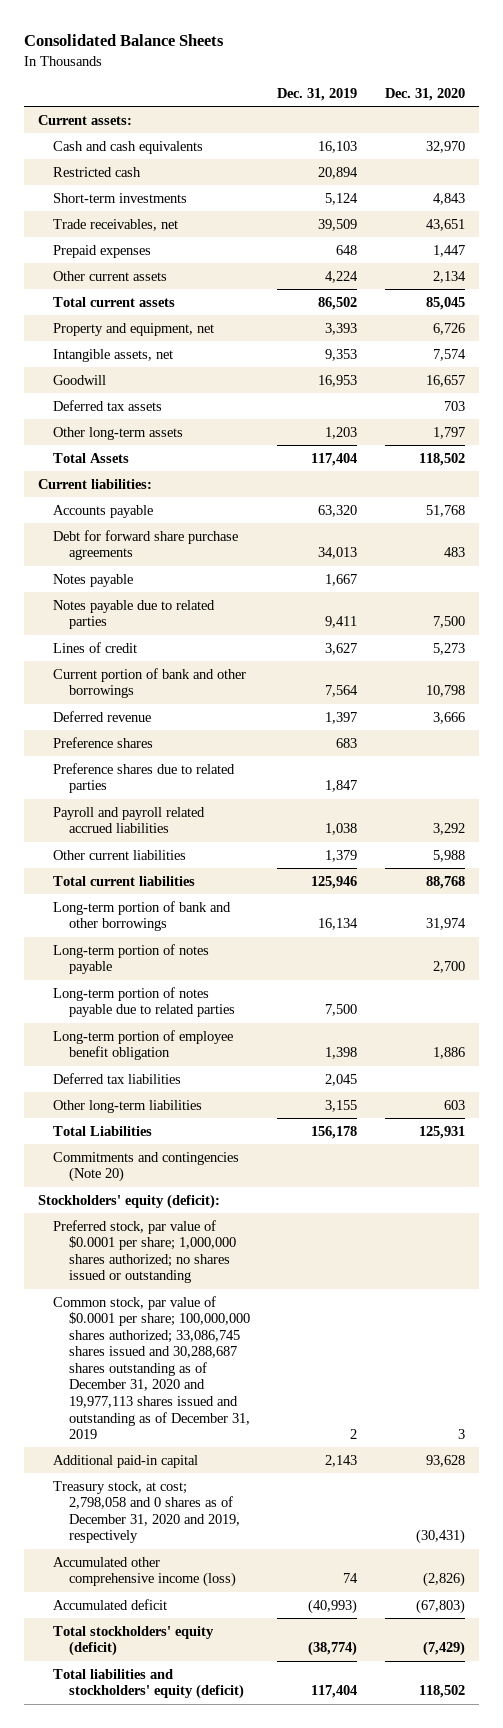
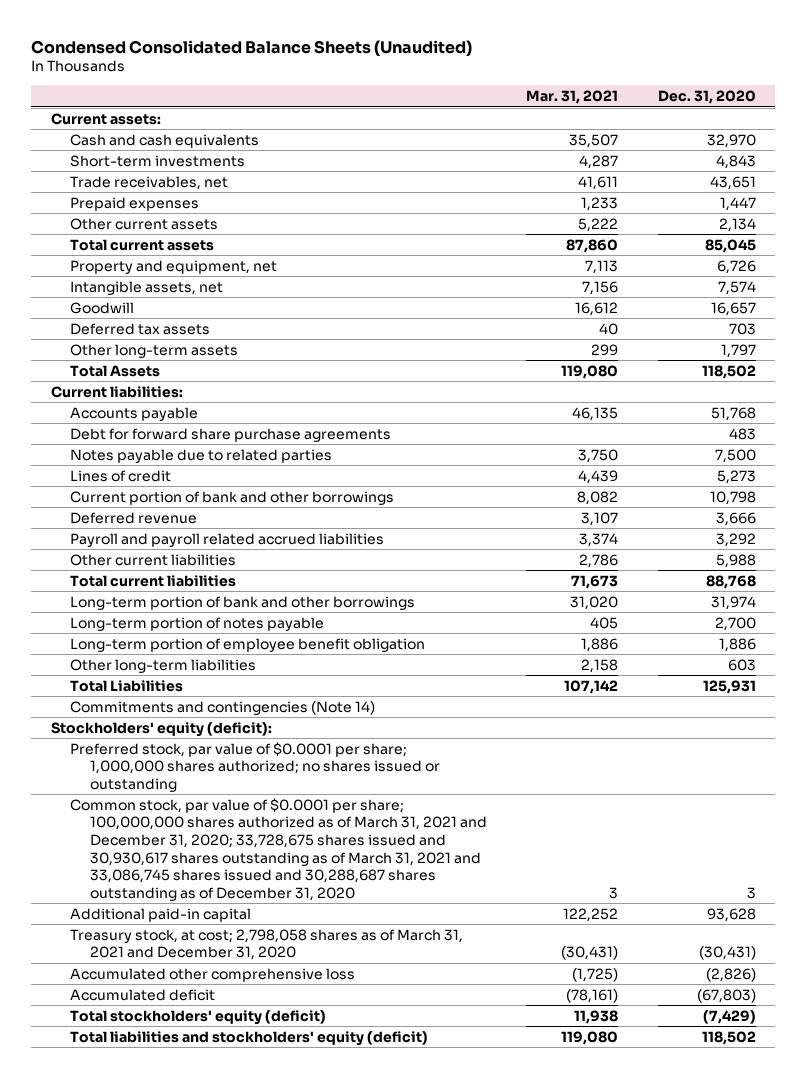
[24,34,225,47] Consolidated Balance Sheets -> [30,39,472,56] Condensed Consolidated Balance Sheets (Unaudited)
[277,87,358,101] Dec. 31, 2019 -> none
none -> [526,90,619,105] Mar. 31, 2021
[53,166,142,177] Restricted cash -> none
[53,573,134,587] Notes payable -> none
[53,736,154,748] Preference shares -> none
[53,762,236,794] Preference shares due to related parties -> none
[53,986,235,1018] Long-term portion of notes payable due to related parties -> none
[53,1072,182,1084] Deferred tax liabilities -> none
[53,1151,240,1183] Commitments and contingencies (Note 20) -> [70,700,376,715] Commitments and contingencies (Note 14)
[53,1295,250,1440] Common stock, par value of $0.0001 per share; 100,000,000 shares authorized; 33,086,745 shares issued and 30,288,687 shares outstanding as of December 31, 2020 and 19,977,113 shares issued and outstanding as of December 31, 2019 -> [70,797,487,901] Common stock, par value of $0.0001 per share; 100,000,000 shares authorized as of March 31, 2021 and December 31, 2020; 33,728,675 shares issued and 30,930,617 shares outstanding as of March 31, 2021 and 33,086,745 shares issued and 30,288,687 shares outstanding as of December 31, 2020
[53,1480,240,1544] Treasury stock, at cost; 2,798,058 and 0 shares as of December 31, 2020 and 2019, respectively -> [70,928,464,961] Treasury stock, at cost; 2,798,058 shares as of March 31, 2021 and December 31, 2020
[53,1556,236,1588] Accumulated other comprehensive income (loss) -> [70,967,356,982] Accumulated other comprehensive loss

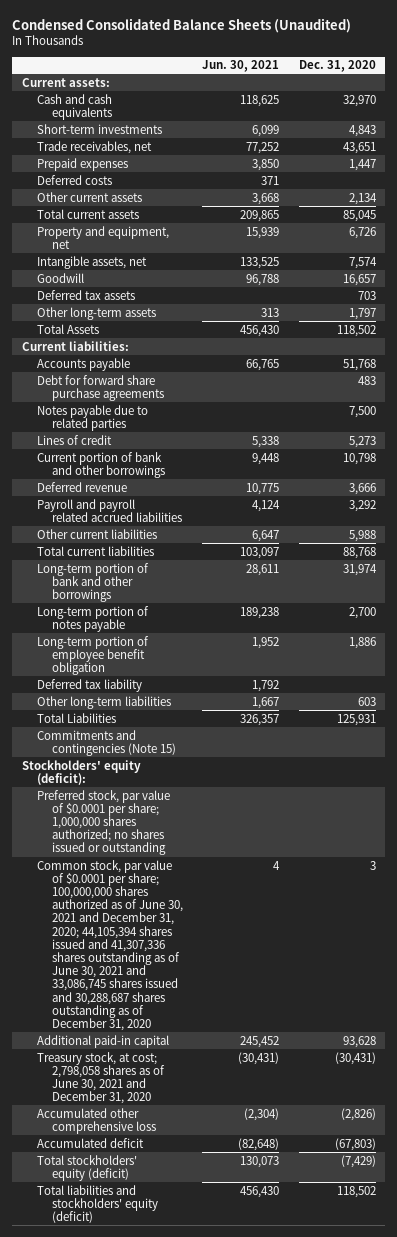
[526,90,619,105] Mar. 31, 2021 -> none
none -> [202,60,280,73] Jun. 30, 2021
none -> [36,174,112,185] Deferred costs
none -> [36,678,142,692] Deferred tax liability
[70,700,376,715] Commitments and contingencies (Note 14) -> [36,729,176,756] Commitments and contingencies (Note 15)
[70,797,487,901] Common stock, par value of $0.0001 per share; 100,000,000 shares authorized as of March 31, 2021 and December 31, 2020; 33,728,675 shares issued and 30,930,617 shares outstanding as of March 31, 2021 and 33,086,745 shares issued and 30,288,687 shares outstanding as of December 31, 2020 -> [36,859,183,1032] Common stock, par value of $0.0001 per share; 100,000,000 shares authorized as of June 30, 2021 and December 31, 2020; 44,105,394 shares issued and 41,307,336 shares outstanding as of June 30, 2021 and 33,086,745 shares issued and 30,288,687 shares outstanding as of December 31, 2020
[70,928,464,961] Treasury stock, at cost; 2,798,058 shares as of March 31, 2021 and December 31, 2020 -> [36,1051,165,1105] Treasury stock, at cost; 2,798,058 shares as of June 30, 2021 and December 31, 2020

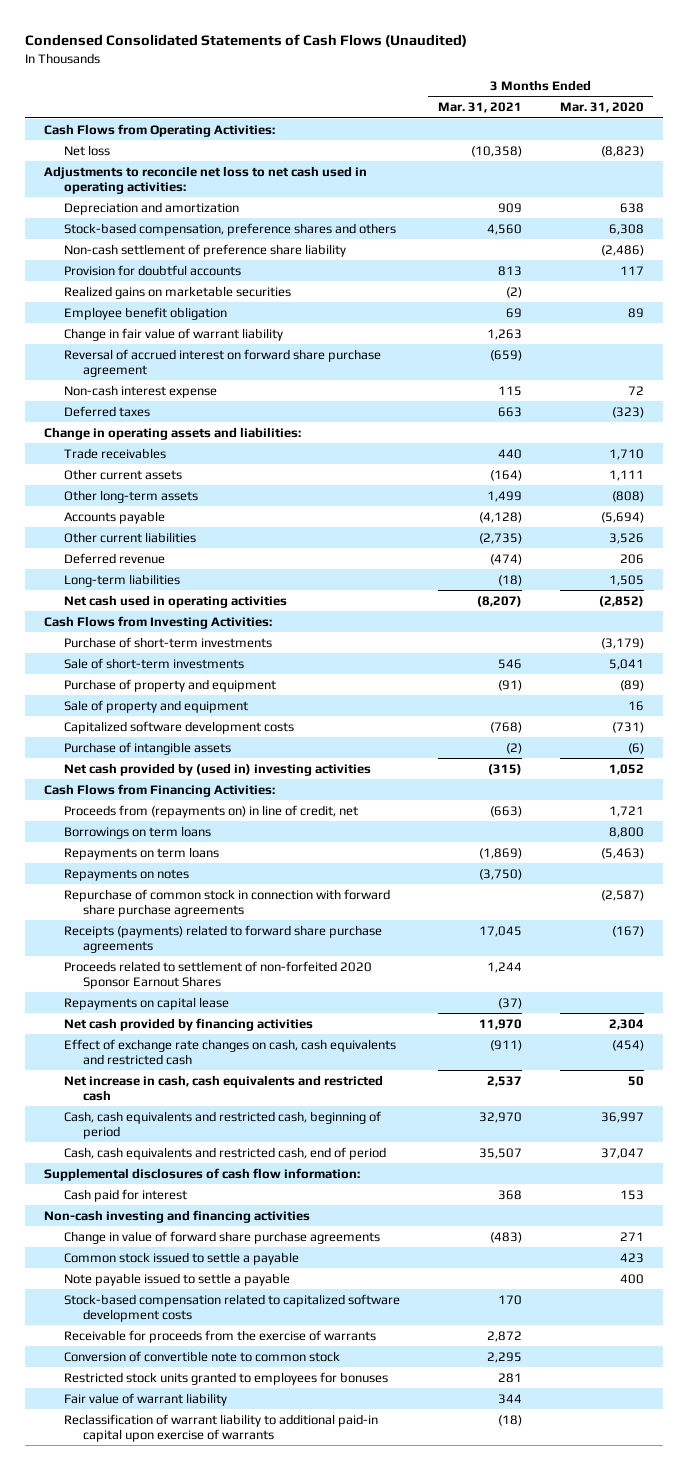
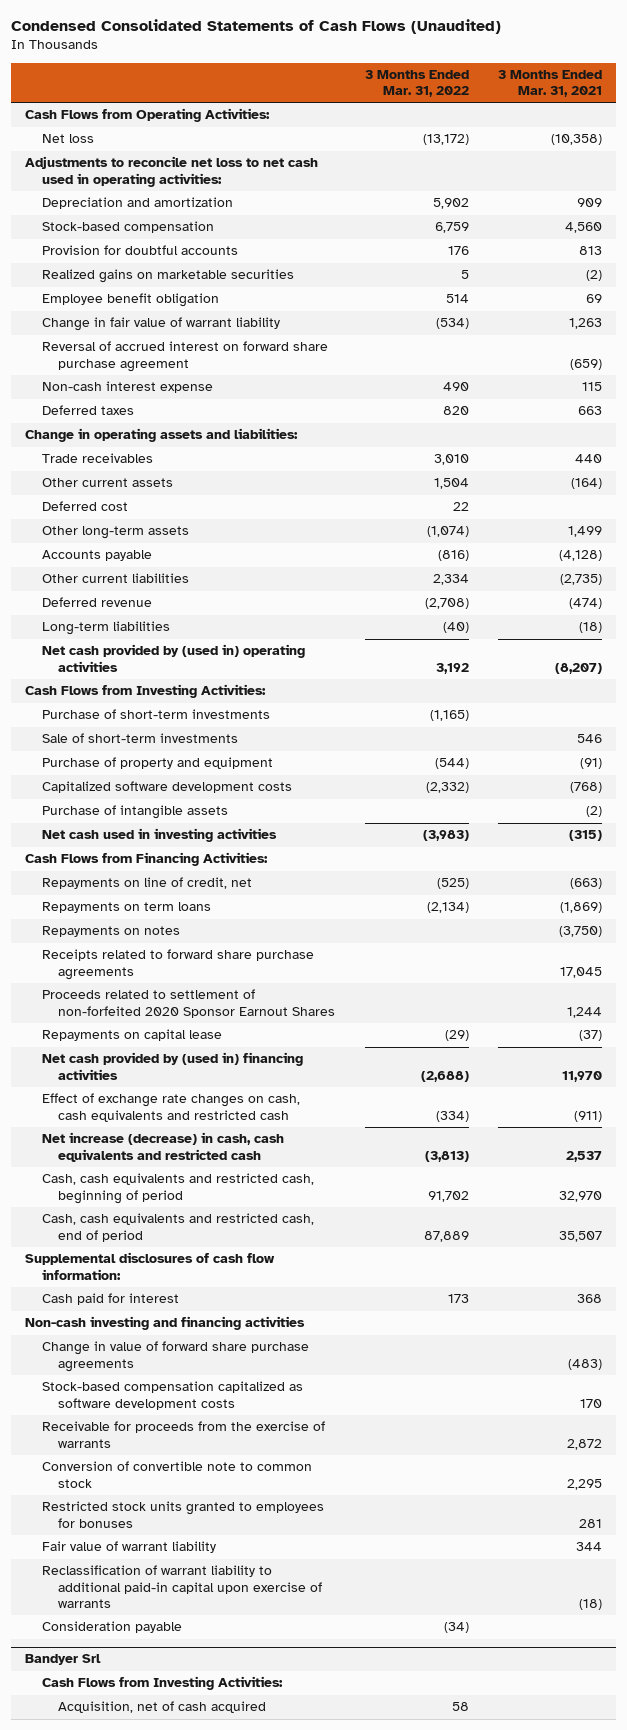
[559,102,644,114] Mar. 31, 2020 -> none
none -> [364,69,469,98] 3 Months Ended Mar. 31, 2022
[63,243,346,257] Non-cash settlement of preference share liability -> none
[63,222,396,236] Stock-based compensation, preference shares and others -> [41,221,214,234] Stock-based compensation
none -> [41,501,128,512] Deferred cost
[63,594,287,608] Net cash used in operating activities -> [41,644,305,672] Net cash provided by (used in) operating activities
[63,699,248,713] Sale of property and equipment -> none
[63,762,371,776] Net cash provided by (used in) investing activities -> [41,828,277,843] Net cash used in investing activities
[63,825,211,839] Borrowings on term loans -> none
[63,804,358,818] Proceeds from (repayments on) in line of credit, net -> [41,877,252,890] Repayments on line of credit, net
[63,888,390,917] Repurchase of common stock in connection with forward share purchase agreements -> none
[63,924,382,953] Receipts (payments) related to forward share purchase agreements -> [41,949,314,980] Receipts related to forward share purchase agreements
[63,1017,313,1031] Net cash provided by financing activities -> [41,1052,303,1080] Net cash provided by (used in) financing activities
[63,1074,383,1101] Net increase in cash, cash equivalents and restricted cash -> [41,1132,284,1162] Net increase (decrease) in cash, cash equivalents and restricted cash
[63,1251,299,1265] Common stock issued to settle a payable -> none
[63,1272,290,1286] Note payable issued to settle a payable -> none
[63,1293,400,1322] Stock-based compensation related to capitalized software development costs -> [41,1381,303,1410] Stock-based compensation capitalized as software development costs
none -> [41,1621,182,1634] Consideration payable
none -> [25,1654,102,1666] Bandyer Srl
none -> [41,1676,283,1691] Cash Flows from Investing Activities:
none -> [58,1701,267,1714] Acquisition, net of cash acquired

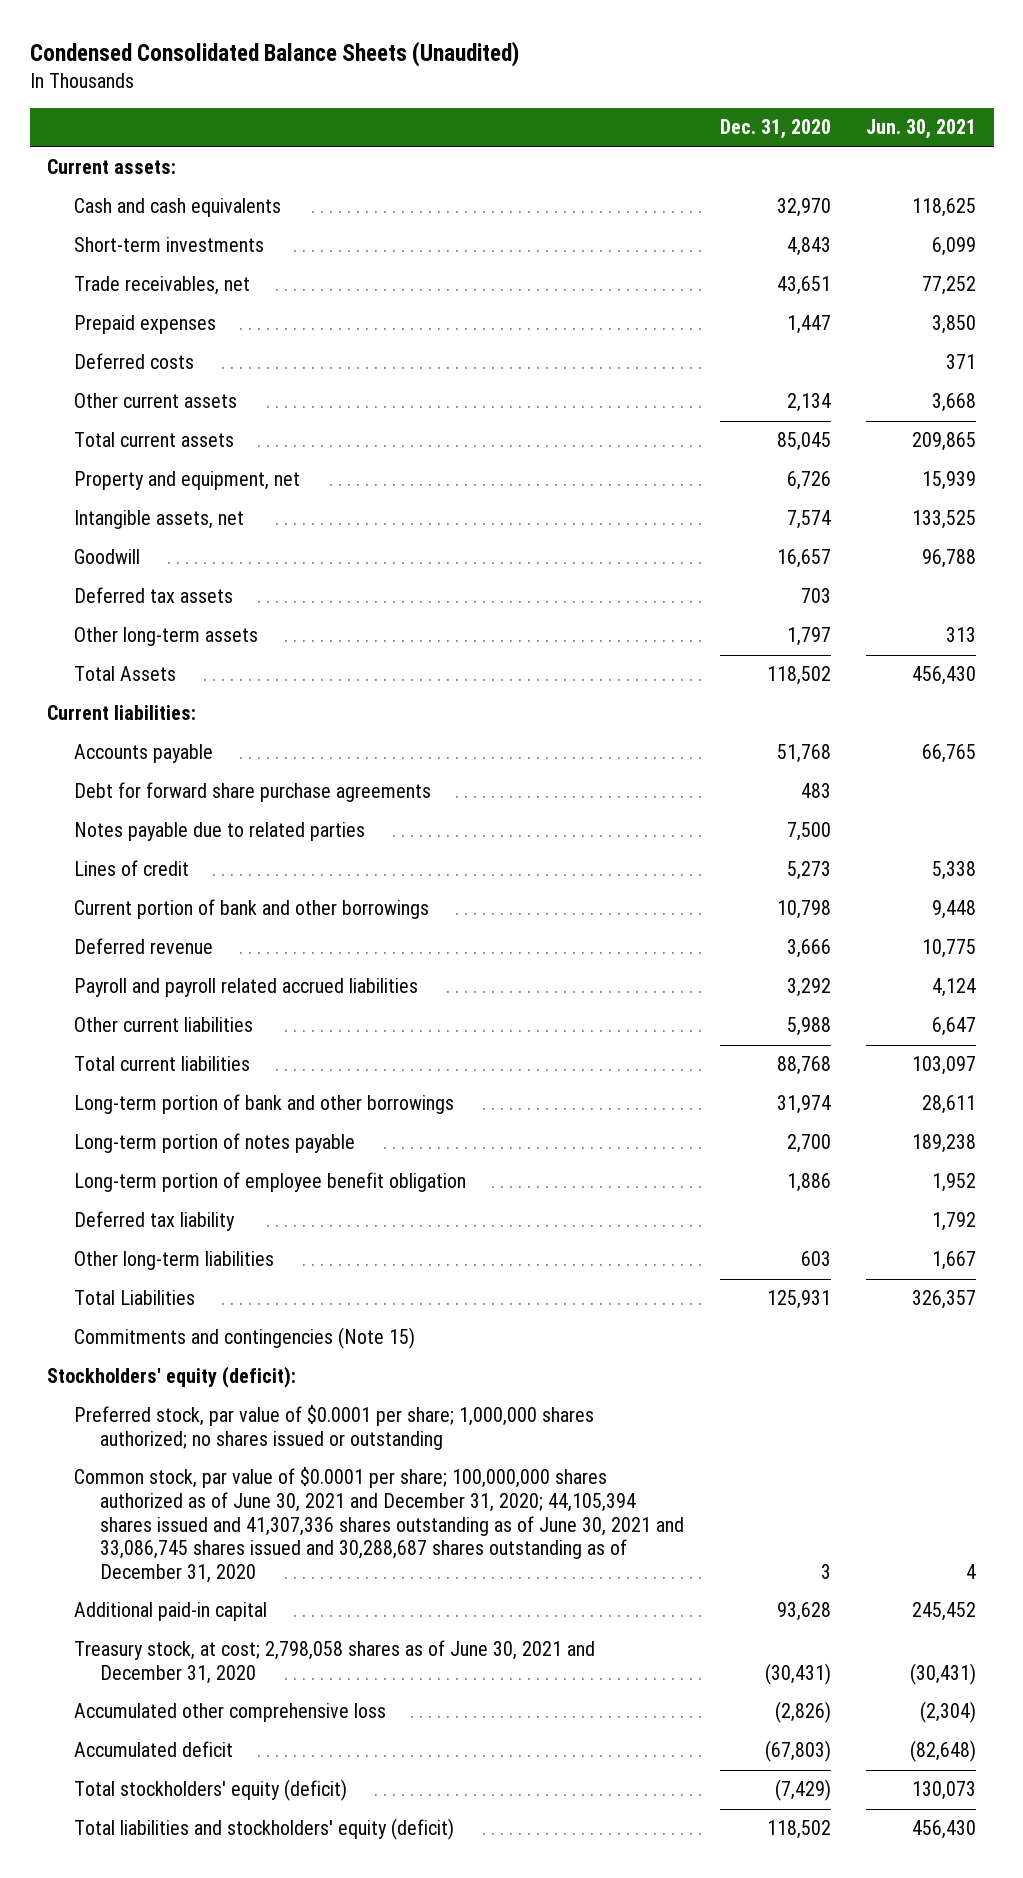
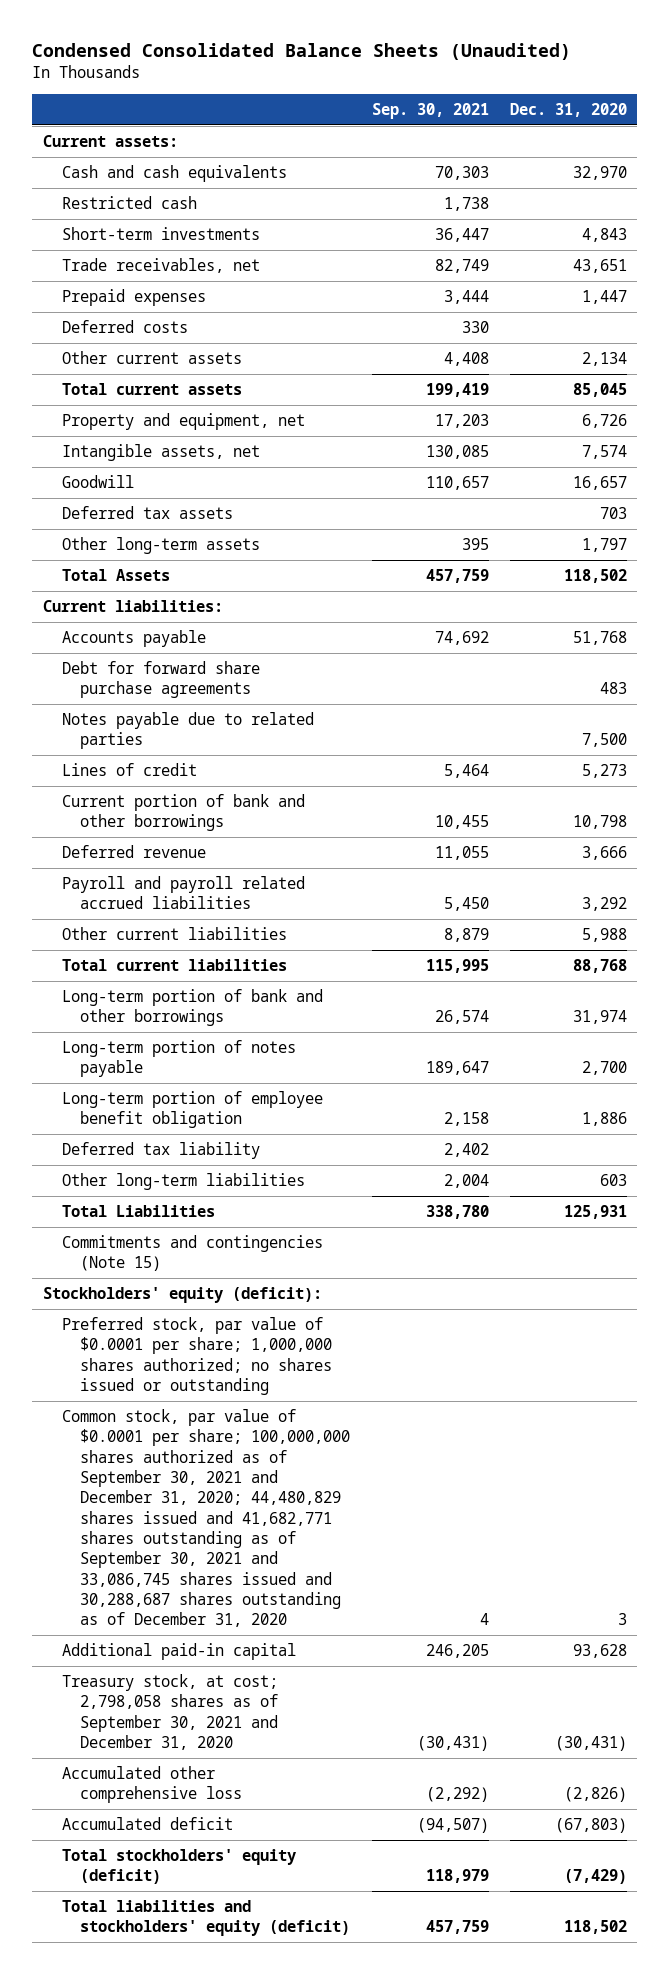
[866,119,977,140] Jun. 30, 2021 -> none
none -> [371,102,489,119] Sep. 30, 2021
none -> [61,196,197,210] Restricted cash
[73,1467,685,1583] Common stock, par value of $0.0001 per share; 100,000,000 shares authorized as of June 30, 2021 and December 31, 2020; 44,105,394 shares issued and 41,307,336 shares outstanding as of June 30, 2021 and 33,086,745 shares issued and 30,288,687 shares outstanding as of December 31, 2020 -> [61,1409,351,1628] Common stock, par value of $0.0001 per share; 100,000,000 shares authorized as of September 30, 2021 and December 31, 2020; 44,480,829 shares issued and 41,682,771 shares outstanding as of September 30, 2021 and 33,086,745 shares issued and 30,288,687 shares outstanding as of December 31, 2020
[73,1640,595,1685] Treasury stock, at cost; 2,798,058 shares as of June 30, 2021 and December 31, 2020 -> [61,1674,279,1751] Treasury stock, at cost; 2,798,058 shares as of September 30, 2021 and December 31, 2020

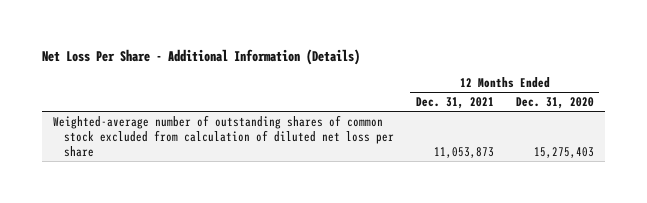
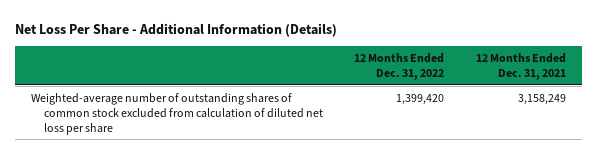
[515,97,594,110] Dec. 31, 2020 -> none
none -> [354,53,445,81] 12 Months Ended Dec. 31, 2022
[433,147,494,159] 11,053,873 -> [518,93,567,105] 3,158,249

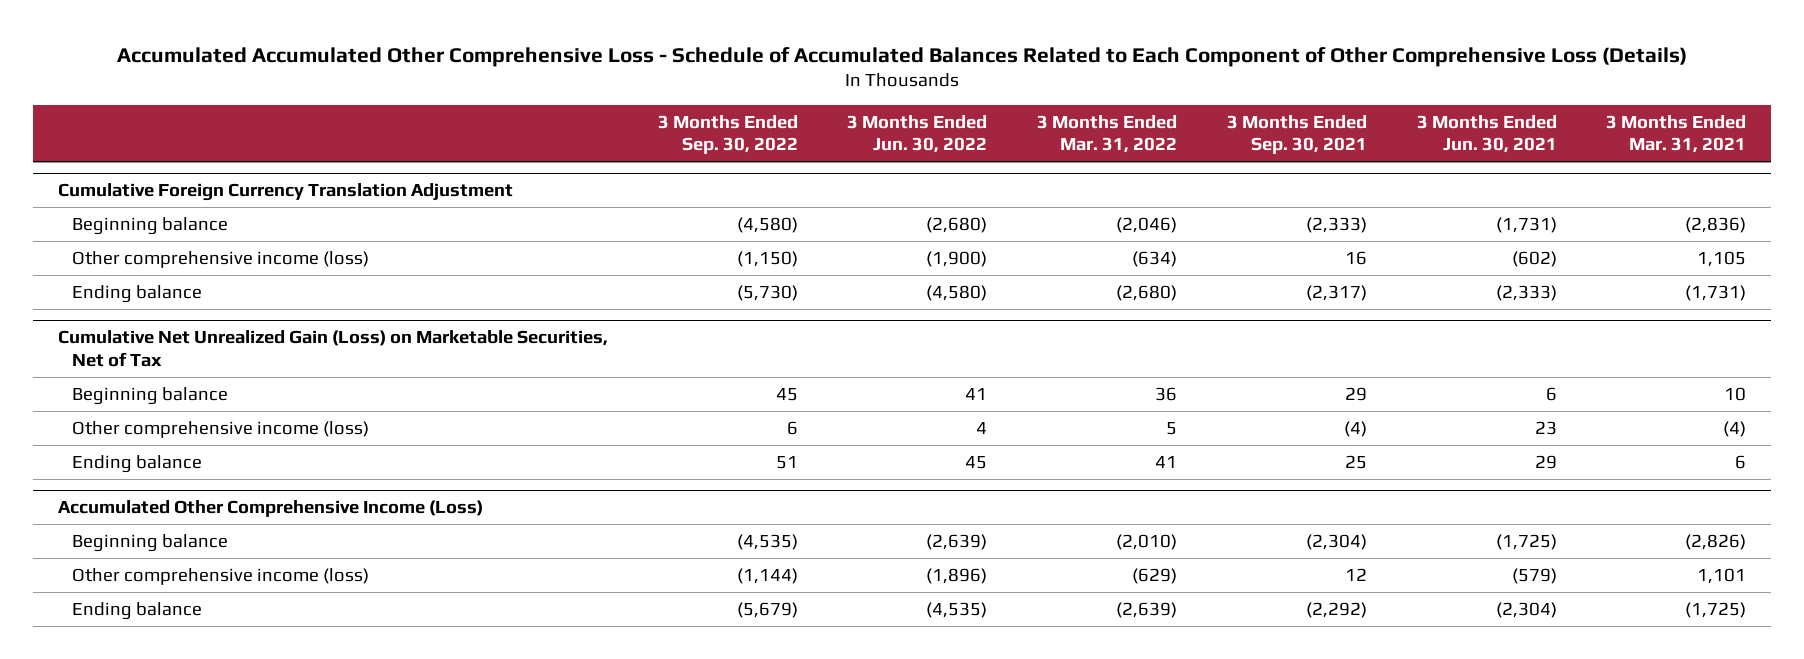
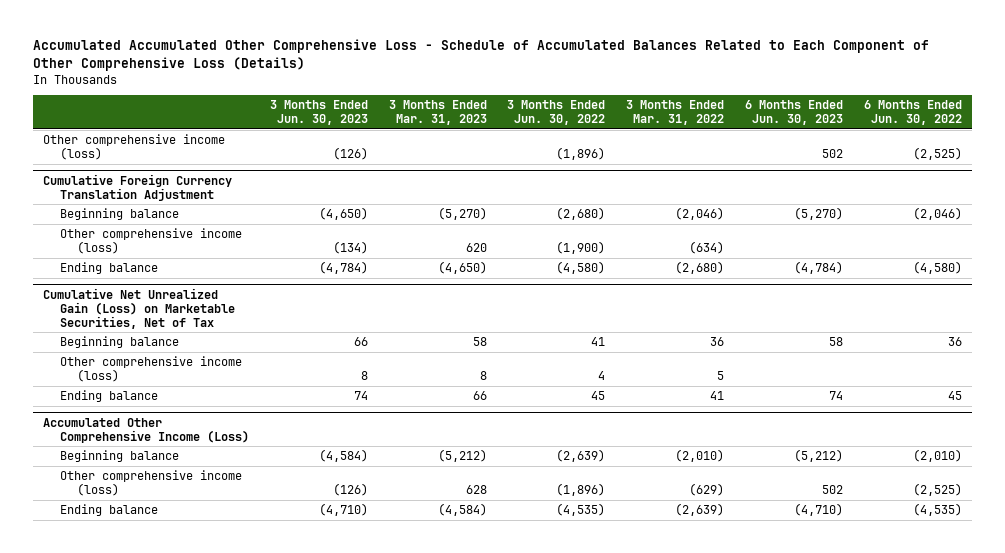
[657,114,798,155] 3 Months Ended Sep. 30, 2022 -> none
[1226,114,1367,155] 3 Months Ended Sep. 30, 2021 -> none
[1416,114,1557,154] 3 Months Ended Jun. 30, 2021 -> none
[1606,114,1747,154] 3 Months Ended Mar. 31, 2021 -> none
none -> [269,100,368,125] 3 Months Ended Jun. 30, 2023
none -> [388,100,487,125] 3 Months Ended Mar. 31, 2023
none -> [744,100,843,125] 6 Months Ended Jun. 30, 2023
none -> [863,100,962,125] 6 Months Ended Jun. 30, 2022
none -> [43,133,226,160] Other comprehensive income (loss)

